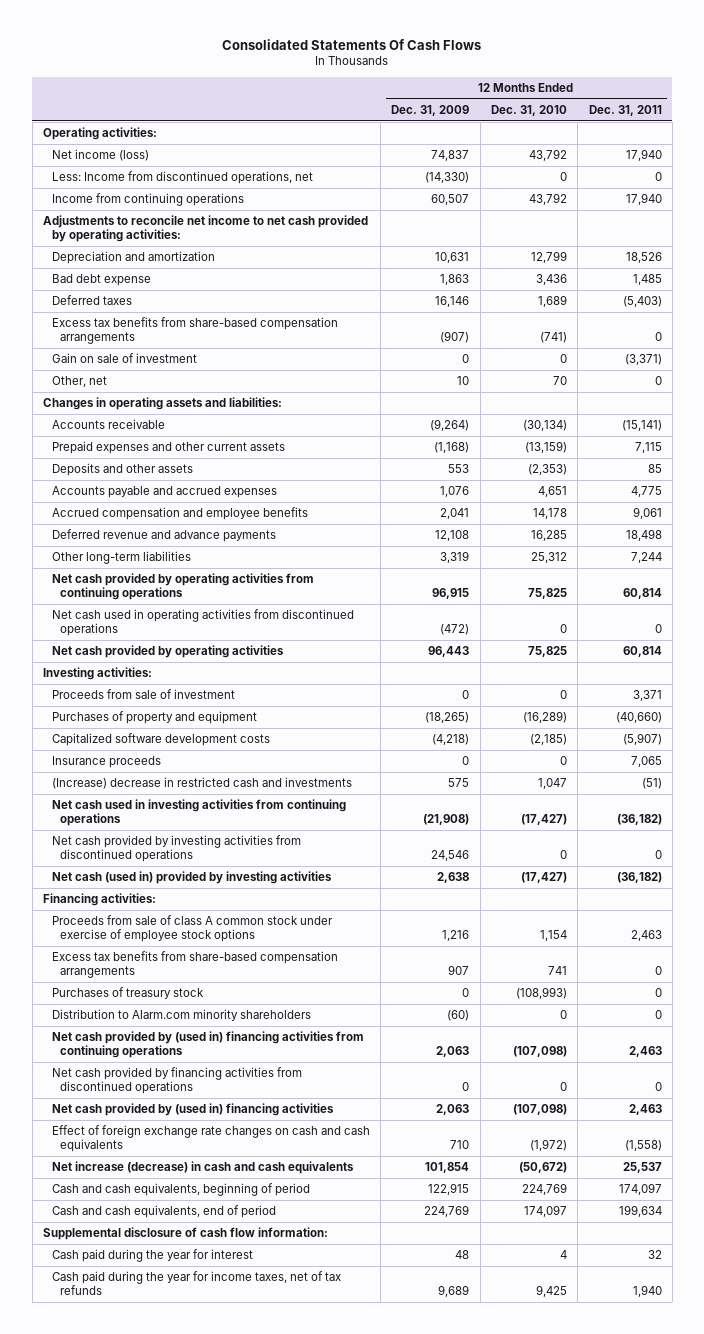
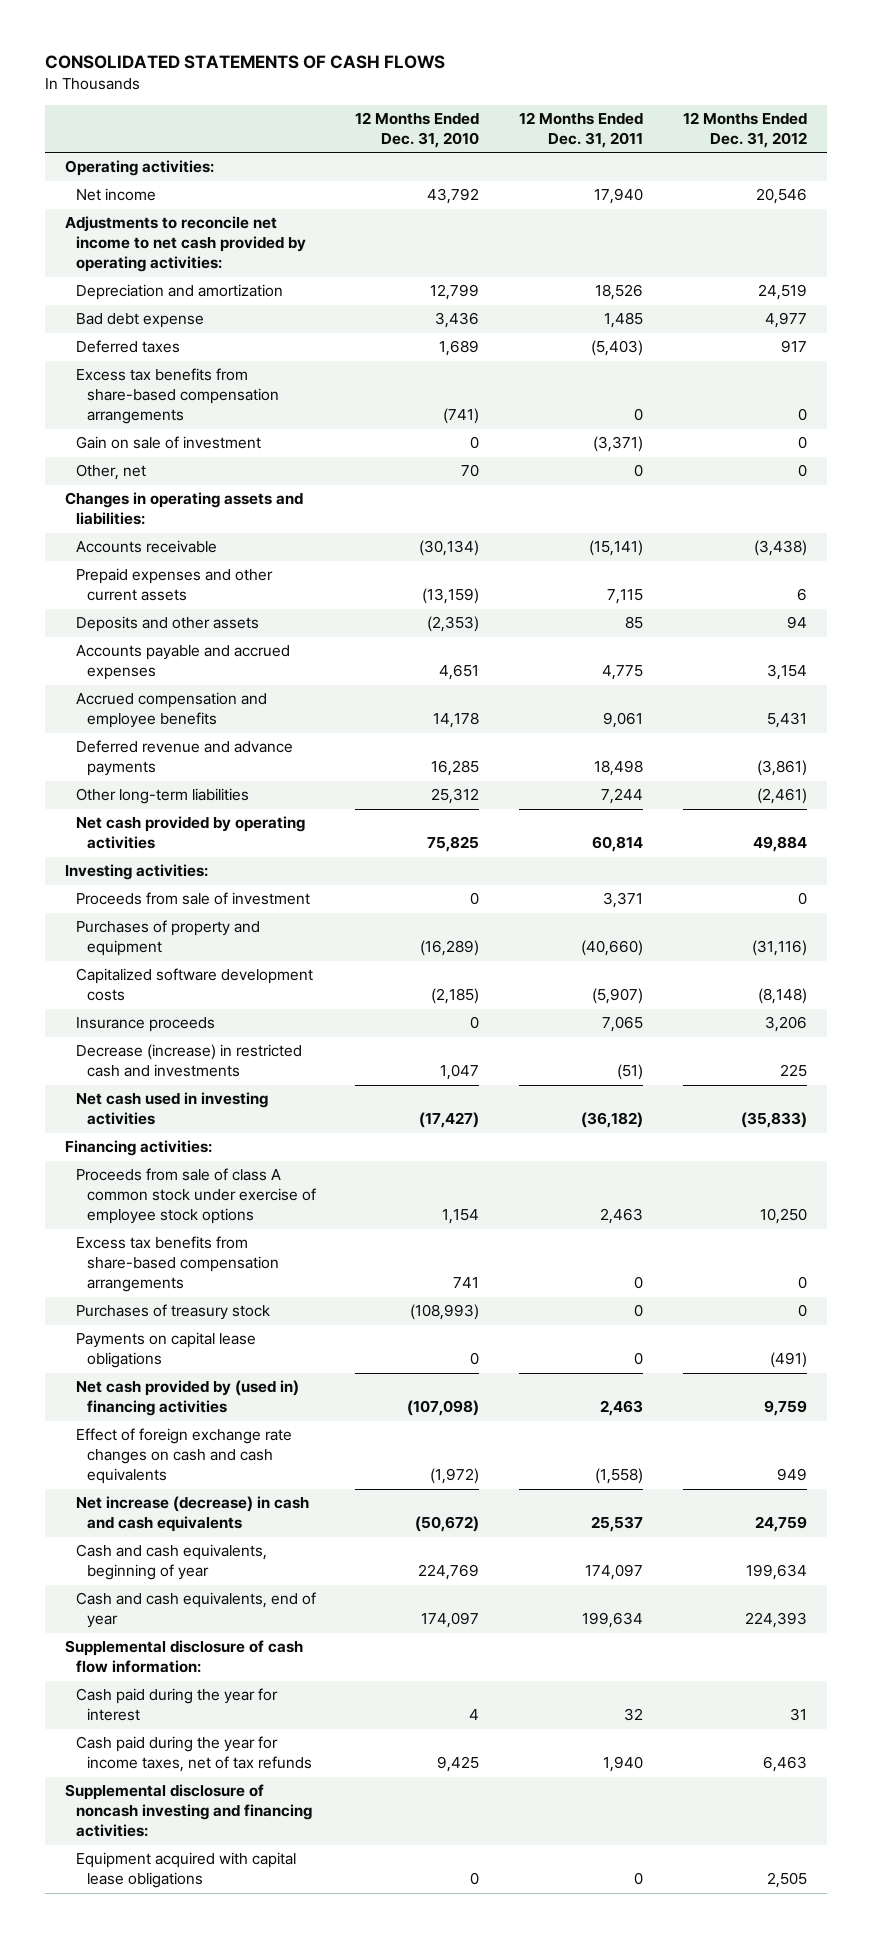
[222,38,482,50] Consolidated Statements Of Cash Flows -> [44,55,445,70] CONSOLIDATED STATEMENTS OF CASH FLOWS
[391,105,470,117] Dec. 31, 2009 -> none
none -> [683,111,808,148] 12 Months Ended Dec. 31, 2012
[51,171,313,185] Less: Income from discontinued operations, net -> none
[51,193,244,207] Income from continuing operations -> none
[51,149,149,162] Net income (loss) -> [75,188,156,202] Net income
[51,573,314,600] Net cash provided by operating activities from continuing operations -> none
[51,609,354,636] Net cash used in operating activities from discontinued operations -> none
[51,799,346,826] Net cash used in investing activities from continuing operations -> none
[51,835,301,862] Net cash provided by investing activities from discontinued operations -> none
[51,777,352,790] (Increase) decrease in restricted cash and investments -> [75,1044,302,1078] Decrease (increase) in restricted cash and investments
[51,871,332,885] Net cash (used in) provided by investing activities -> [75,1092,268,1126] Net cash used in investing activities
[51,1009,311,1022] Distribution to Alarm.com minority shareholders -> none
[51,1031,364,1058] Net cash provided by (used in) financing activities from continuing operations -> none
[51,1067,302,1094] Net cash provided by financing activities from discontinued operations -> none
none -> [75,1332,256,1369] Payments on capital lease obligations
[51,1183,310,1197] Cash and cash equivalents, beginning of period -> [75,1544,267,1581] Cash and cash equivalents, beginning of year
[51,1205,276,1219] Cash and cash equivalents, end of period -> [75,1592,316,1629] Cash and cash equivalents, end of year
none -> [64,1784,312,1838] Supplemental disclosure of noncash investing and financing activities:
none -> [75,1852,296,1889] Equipment acquired with capital lease obligations

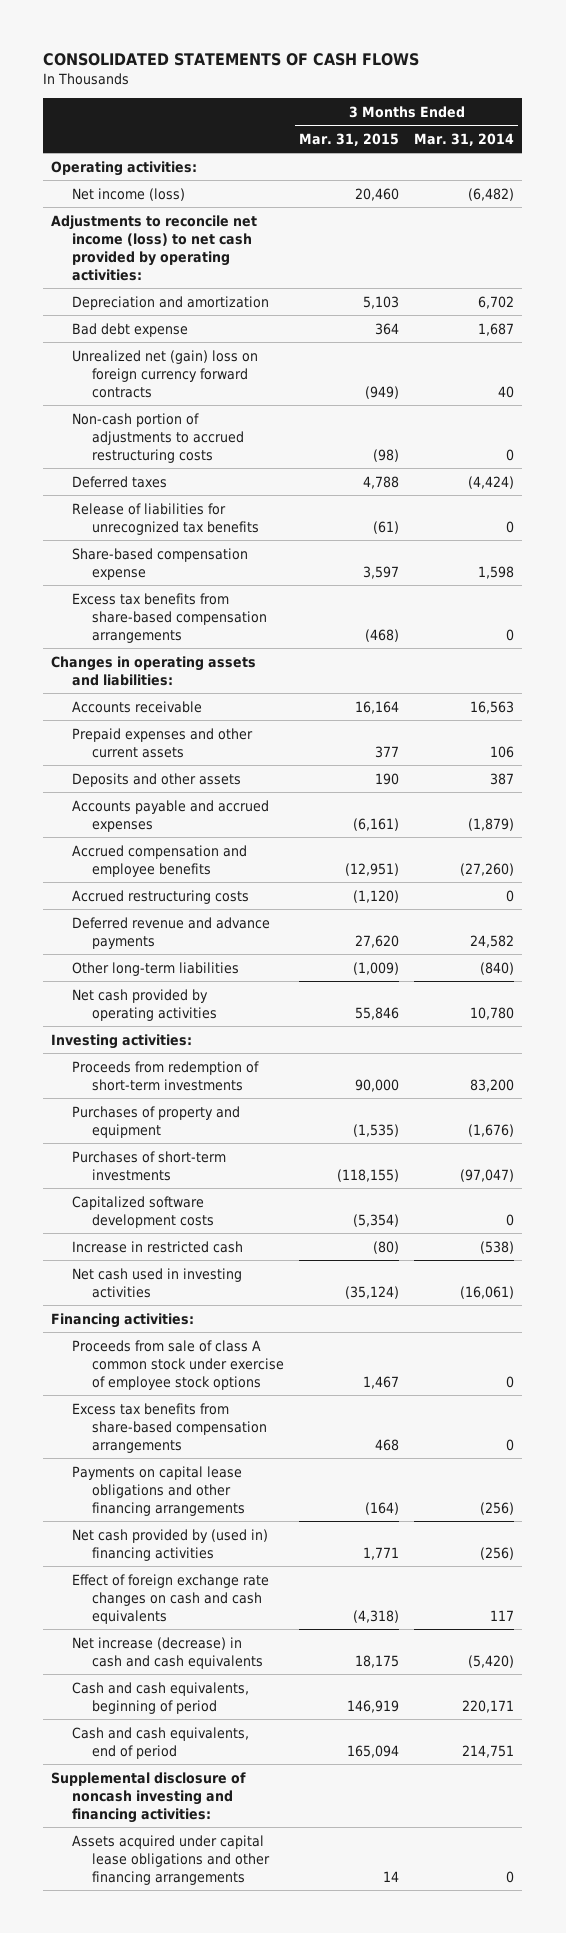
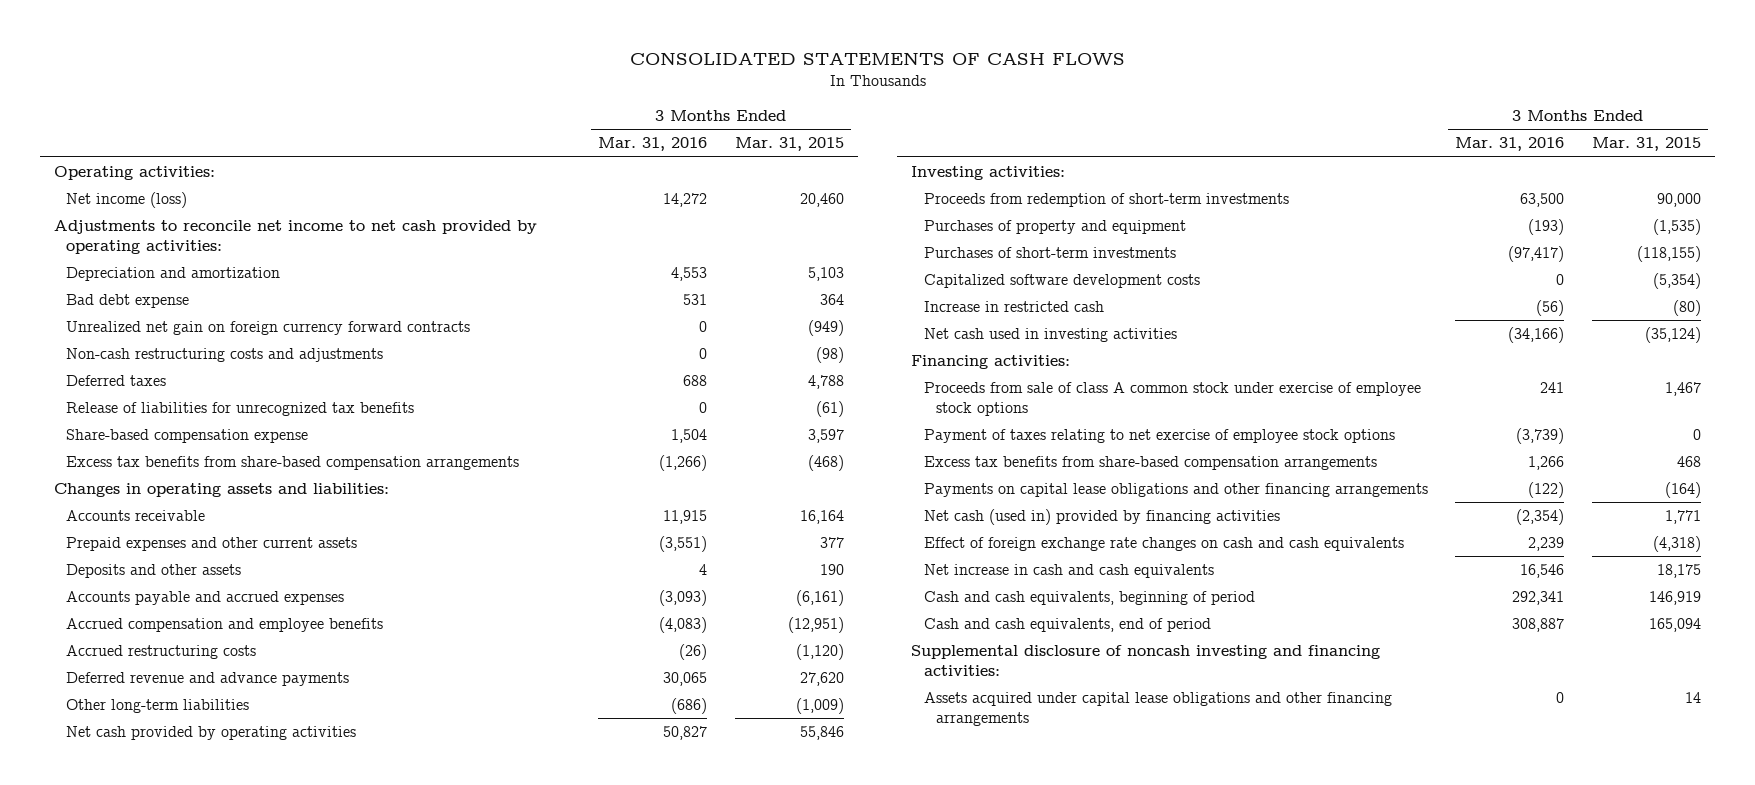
[414,132,515,146] Mar. 31, 2014 -> none
none -> [598,137,708,152] Mar. 31, 2016
[51,214,258,281] Adjustments to reconcile net income (loss) to net cash provided by operating activities: -> [53,220,537,254] Adjustments to reconcile net income to net cash provided by operating activities:
[71,349,258,398] Unrealized net (gain) loss on foreign currency forward contracts -> [66,321,471,336] Unrealized net gain on foreign currency forward contracts
[71,412,245,463] Non-cash portion of adjustments to accrued restructuring costs -> [66,348,384,363] Non-cash restructuring costs and adjustments
none -> [923,429,1395,444] Payment of taxes relating to net exercise of employee stock options
[71,1528,268,1561] Net cash provided by (used in) financing activities -> [923,509,1280,526] Net cash (used in) provided by financing activities
[71,1636,264,1669] Net increase (decrease) in cash and cash equivalents -> [923,564,1214,579] Net increase in cash and cash equivalents

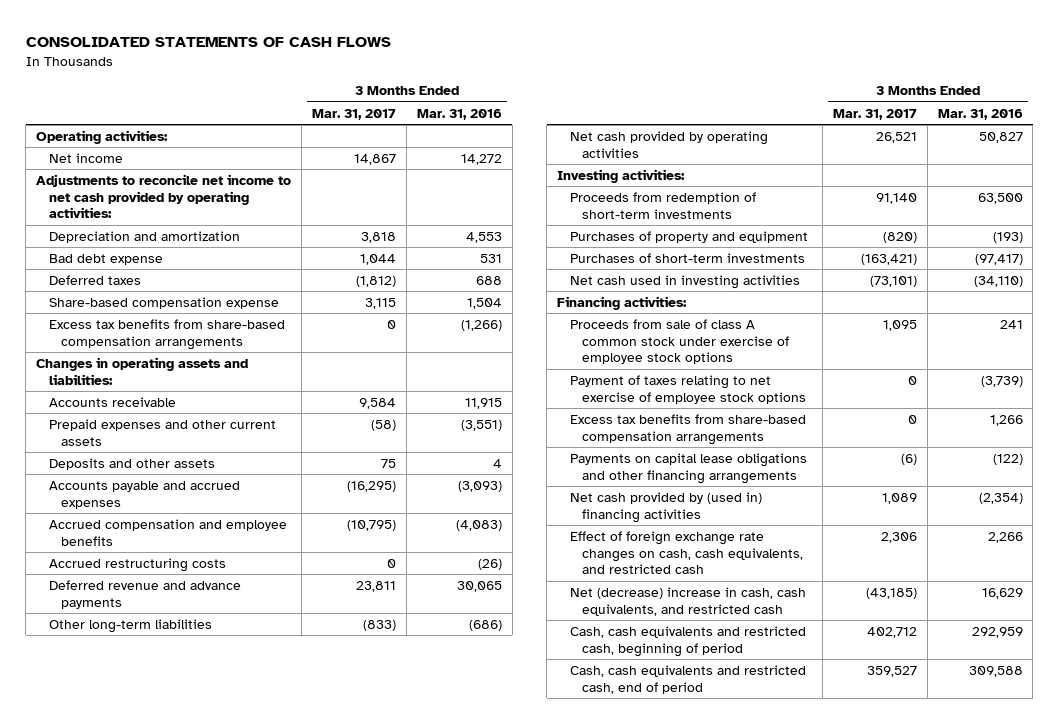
[734,137,844,152] Mar. 31, 2015 -> none
none -> [312,108,397,120] Mar. 31, 2017
[66,192,188,209] Net income (loss) -> [48,152,123,163] Net income
[66,321,471,336] Unrealized net gain on foreign currency forward contracts -> none
[66,348,384,363] Non-cash restructuring costs and adjustments -> none
[66,402,415,417] Release of liabilities for unrecognized tax benefits -> none
[923,274,1200,289] Capitalized software development costs -> none
[923,301,1104,313] Increase in restricted cash -> none
[1508,327,1565,344] (34,166) -> [973,275,1023,287] (34,110)
[911,645,1381,676] Supplemental disclosure of noncash investing and financing activities: -> none
[923,692,1392,726] Assets acquired under capital lease obligations and other financing arrangements -> none
[923,509,1280,526] Net cash (used in) provided by financing activities -> [569,491,762,523] Net cash provided by (used in) financing activities
[923,537,1404,552] Effect of foreign exchange rate changes on cash and cash equivalents -> [569,530,803,575] Effect of foreign exchange rate changes on cash, cash equivalents, and restricted cash
[1528,537,1565,552] 2,239 -> [987,531,1023,543] 2,266
[923,564,1214,579] Net increase in cash and cash equivalents -> [569,586,806,616] Net (decrease) increase in cash, cash equivalents, and restricted cash
[1520,564,1565,579] 16,546 -> [981,587,1023,599] 16,629
[923,591,1255,606] Cash and cash equivalents, beginning of period -> [569,625,806,657] Cash, cash equivalents and restricted cash, beginning of period
[1512,591,1565,606] 292,341 -> [971,626,1023,638] 292,959
[923,618,1211,633] Cash and cash equivalents, end of period -> [569,664,806,694] Cash, cash equivalents and restricted cash, end of period
[1512,618,1565,633] 308,887 -> [968,665,1023,677] 309,588

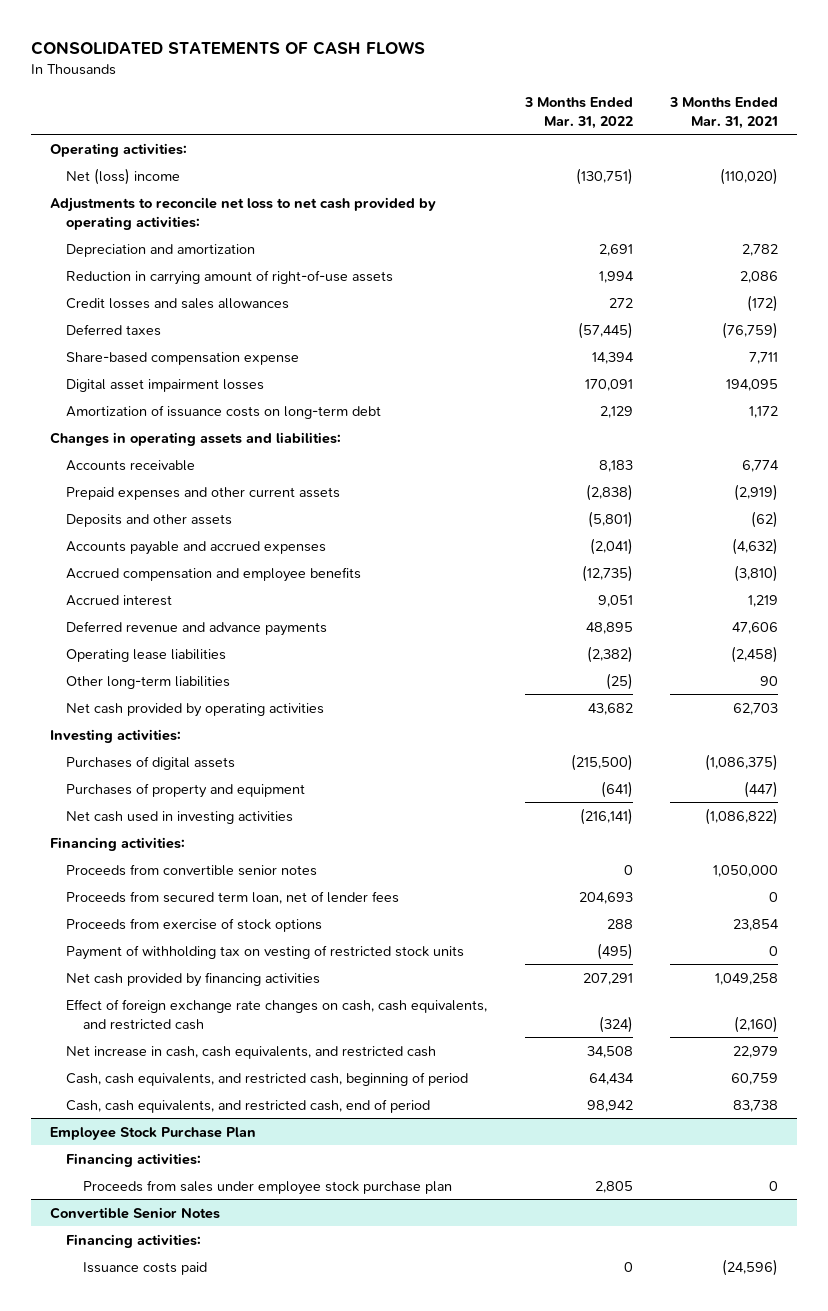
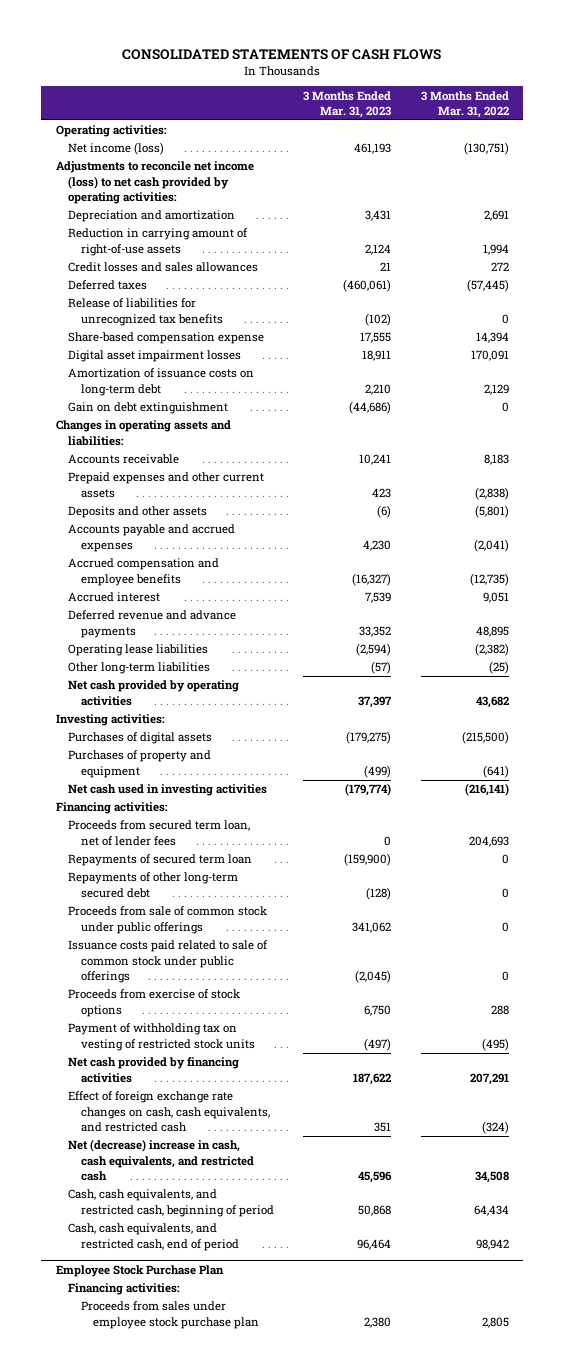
[668,96,778,129] 3 Months Ended Mar. 31, 2021 -> none
none -> [303,90,392,118] 3 Months Ended Mar. 31, 2023
[66,167,181,185] Net (loss) income -> [68,142,165,156] Net income (loss)
[49,196,436,230] Adjustments to reconcile net loss to net cash provided by operating activities: -> [55,161,254,204] Adjustments to reconcile net income (loss) to net cash provided by operating activities:
none -> [68,298,223,326] Release of liabilities for unrecognized tax benefits
none -> [68,402,229,415] Gain on debt extinguishment
[66,863,318,876] Proceeds from convertible senior notes -> none
none -> [68,854,253,867] Repayments of secured term loan
none -> [68,872,239,898] Repayments of other long-term secured debt
none -> [68,906,268,934] Proceeds from sale of common stock under public offerings
none -> [68,940,269,983] Issuance costs paid related to sale of common stock under public offerings
[66,1045,437,1059] Net increase in cash, cash equivalents, and restricted cash -> [68,1139,254,1181] Net (decrease) increase in cash, cash equivalents, and restricted cash
[49,1206,220,1219] Convertible Senior Notes -> none
[66,1233,202,1248] Financing activities: -> none
[83,1261,208,1275] Issuance costs paid -> none

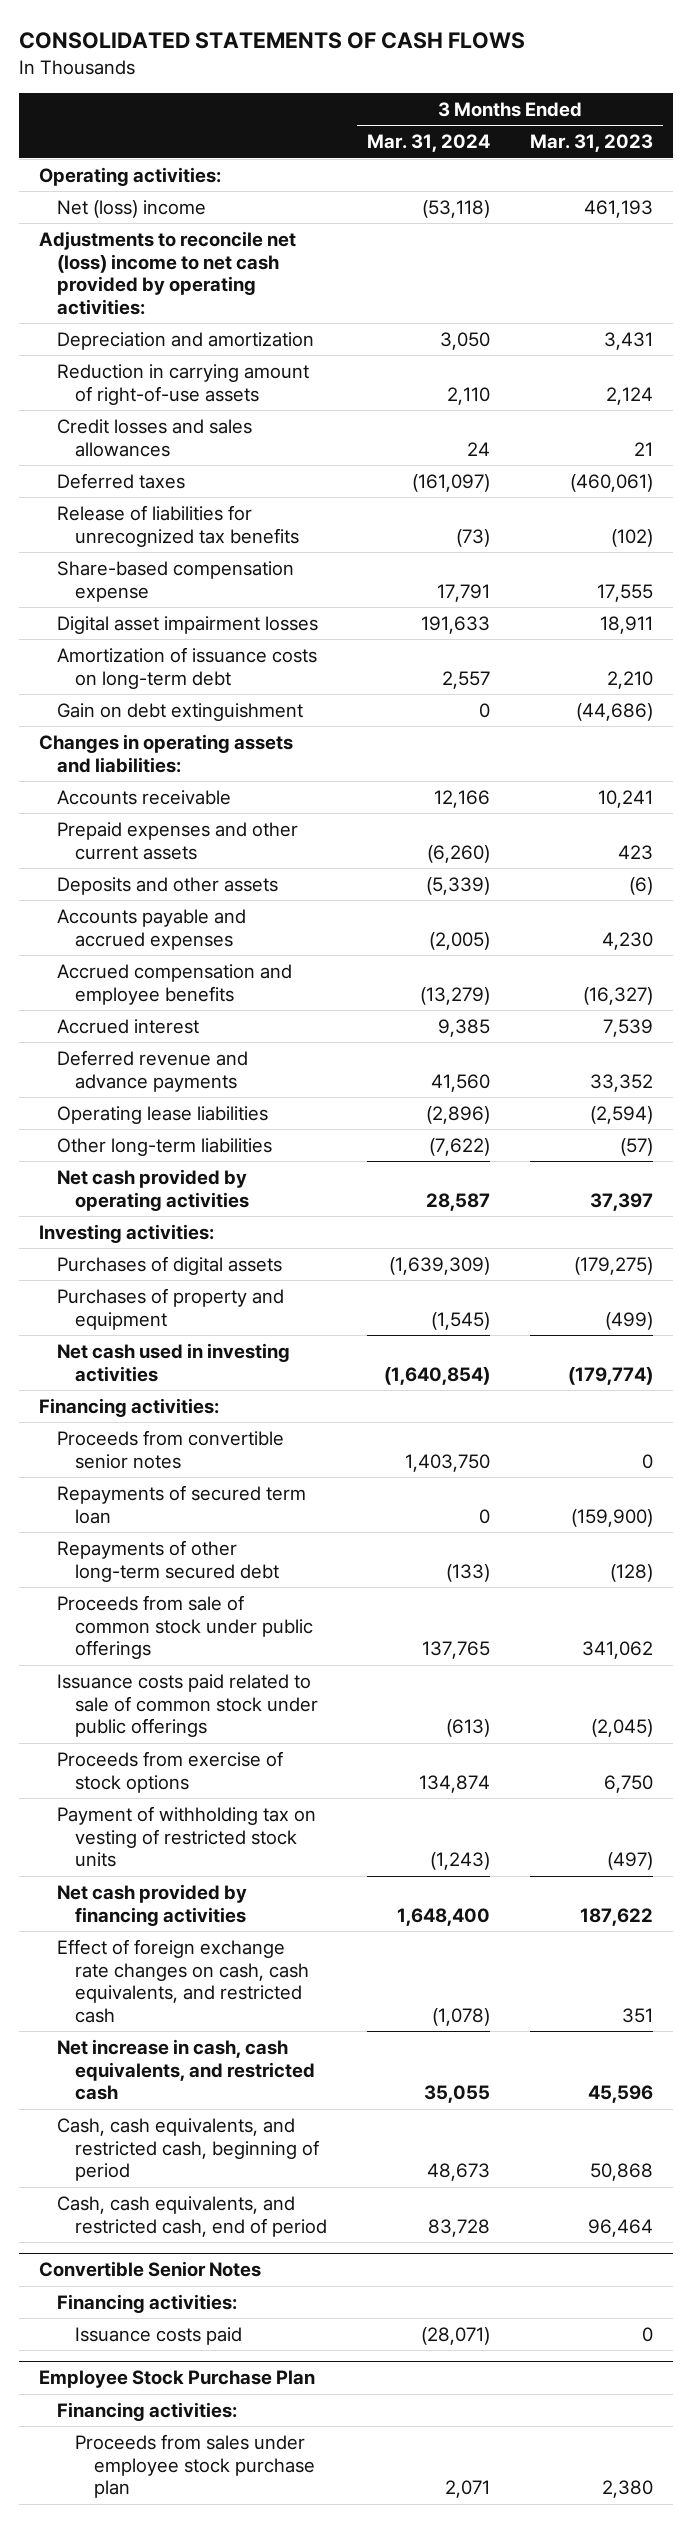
[420,90,509,118] 3 Months Ended Mar. 31, 2022 -> none
none -> [367,134,491,153] Mar. 31, 2024
[68,142,165,156] Net income (loss) -> [57,199,207,218] Net (loss) income
[55,161,254,204] Adjustments to reconcile net income (loss) to net cash provided by operating activities: -> [38,230,296,315] Adjustments to reconcile net (loss) income to net cash provided by operating activities:
[68,820,251,846] Proceeds from secured term loan, net of lender fees -> none
none -> [57,1429,285,1469] Proceeds from convertible senior notes
[68,1139,254,1181] Net (decrease) increase in cash, cash equivalents, and restricted cash -> [57,2038,316,2101] Net increase in cash, cash equivalents, and restricted cash
none -> [38,2261,261,2278] Convertible Senior Notes
none -> [57,2293,238,2313] Financing activities:
none -> [75,2326,243,2345] Issuance costs paid

